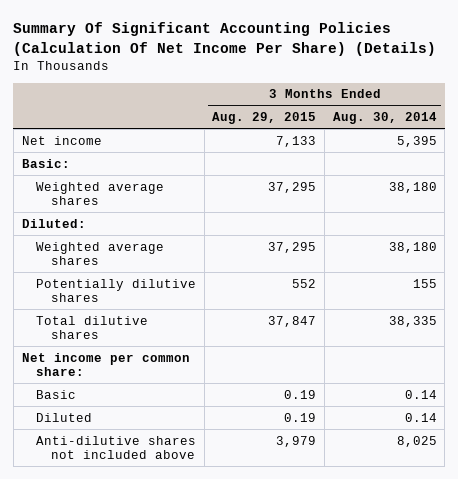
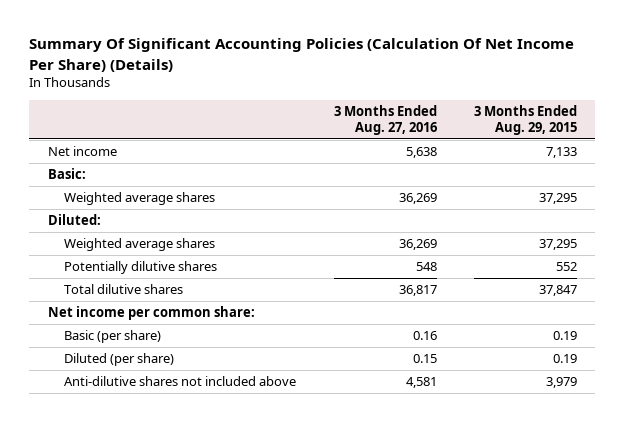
[332,111,437,124] Aug. 30, 2014 -> none
none -> [333,104,437,136] 3 Months Ended Aug. 27, 2016
[36,389,77,399] Basic -> [64,330,162,344] Basic (per share)
[36,412,93,422] Diluted -> [64,353,175,367] Diluted (per share)

